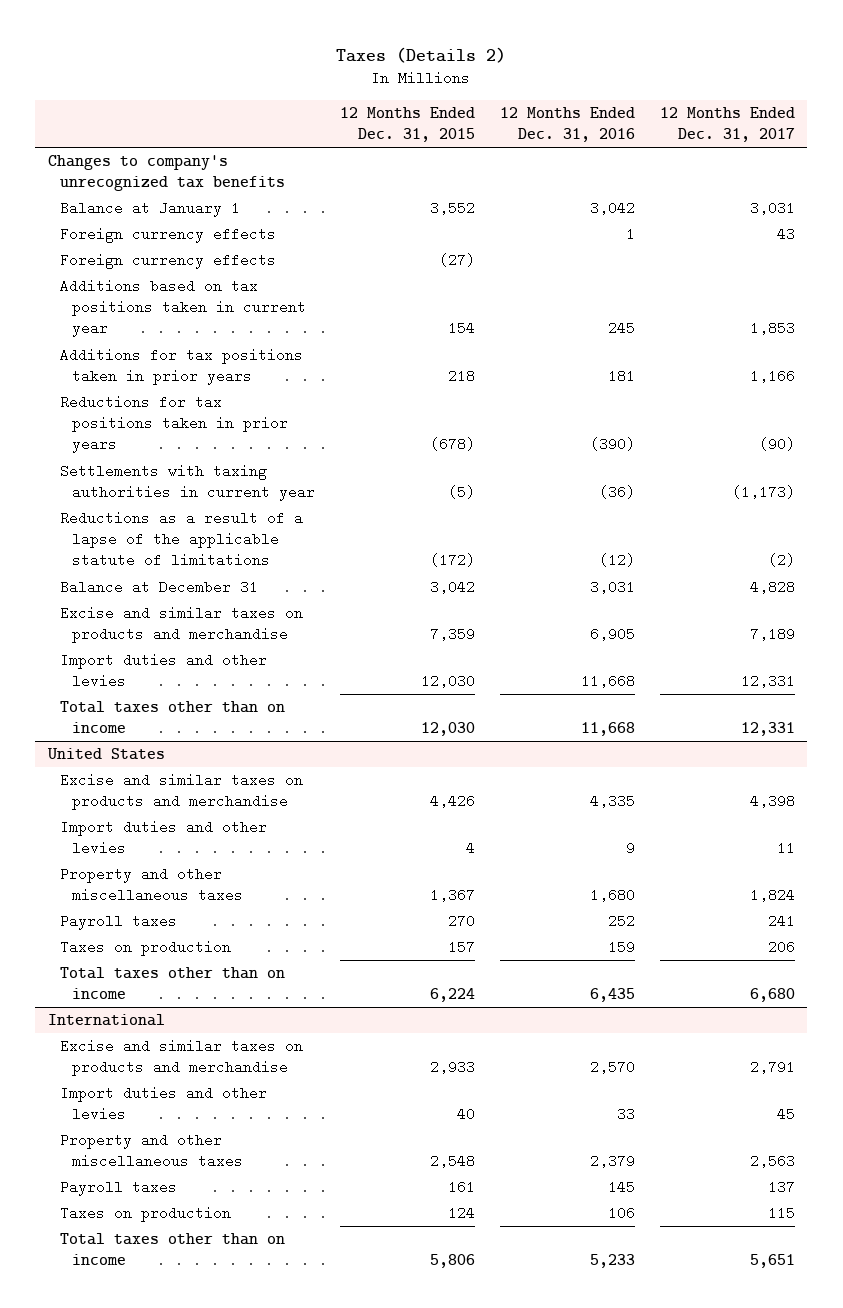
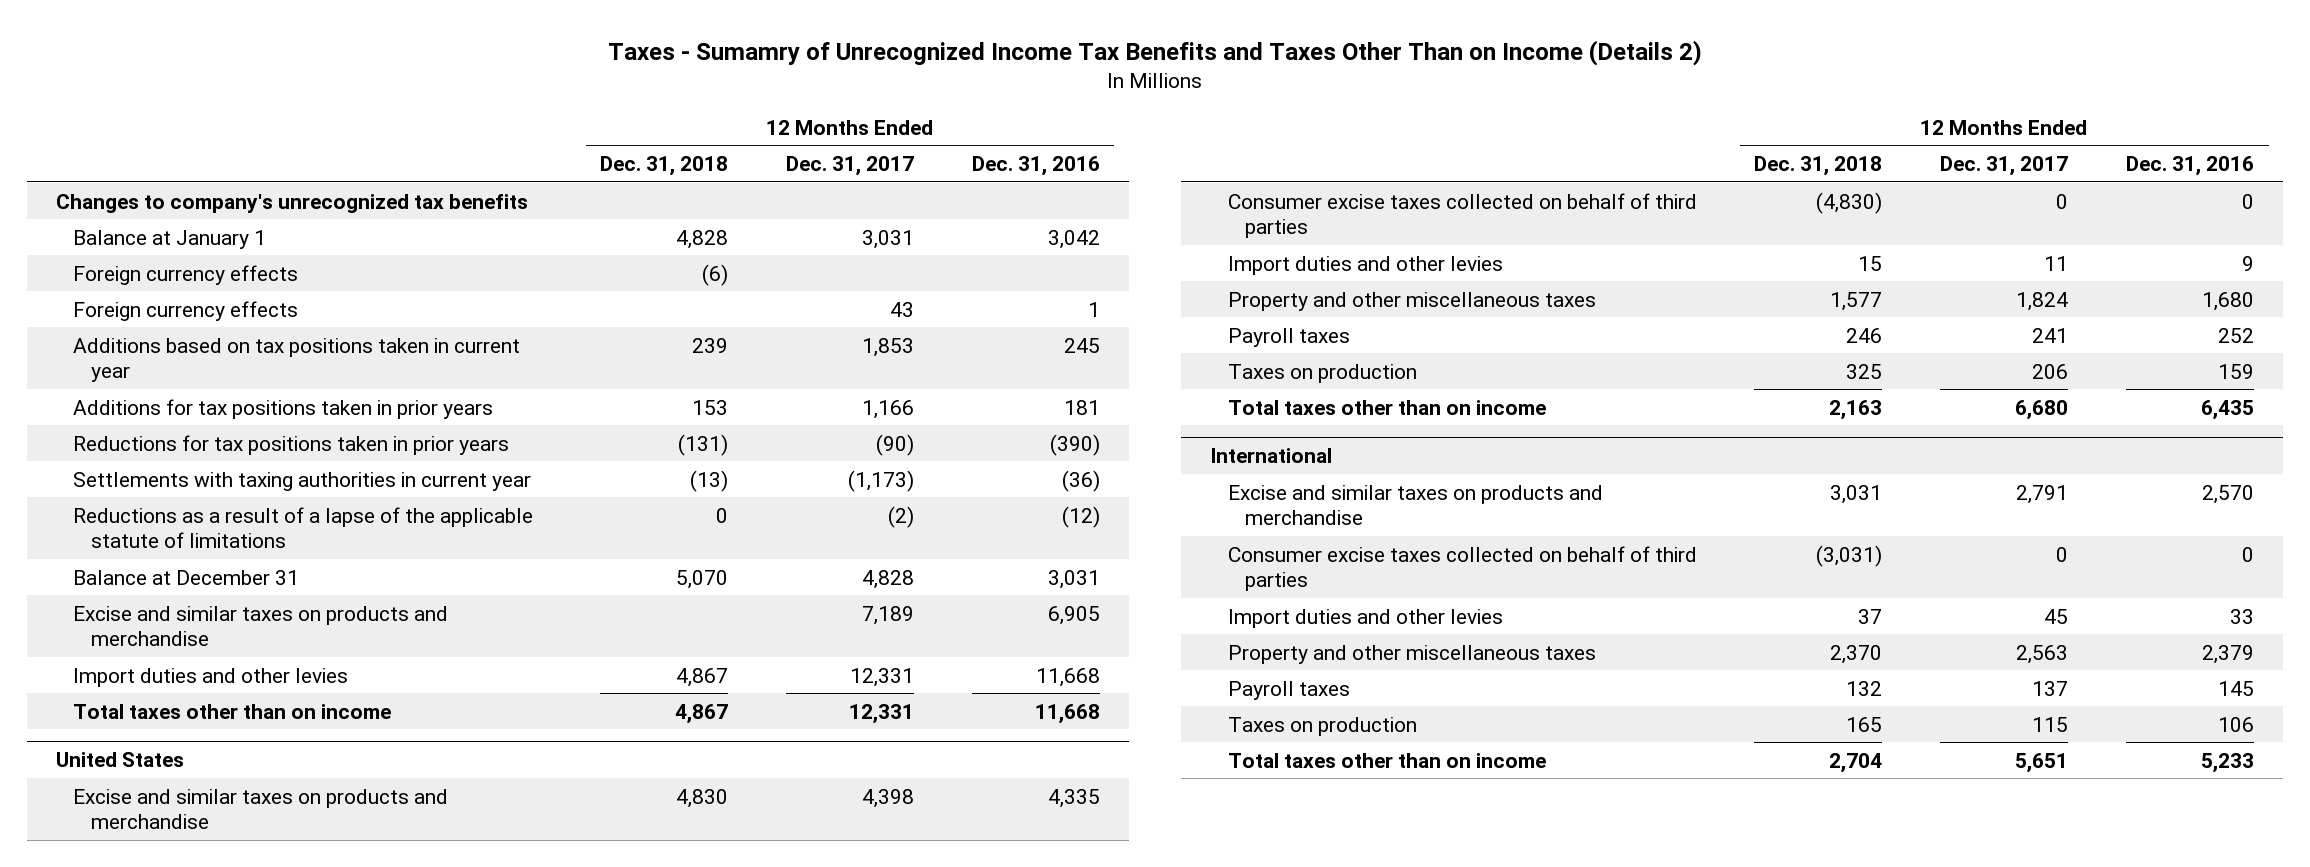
[336,46,507,63] Taxes (Details 2) -> [608,39,1703,66] Taxes - Sumamry of Unrecognized Income Tax Benefits and Taxes Other Than on Income (Details 2)
[340,106,476,143] 12 Months Ended Dec. 31, 2015 -> none
none -> [600,156,729,177] Dec. 31, 2018
[60,227,277,244] Foreign currency effects -> [73,300,299,321] Foreign currency effects
none -> [1227,192,1697,239] Consumer excise taxes collected on behalf of third parties
none -> [1227,545,1697,592] Consumer excise taxes collected on behalf of third parties

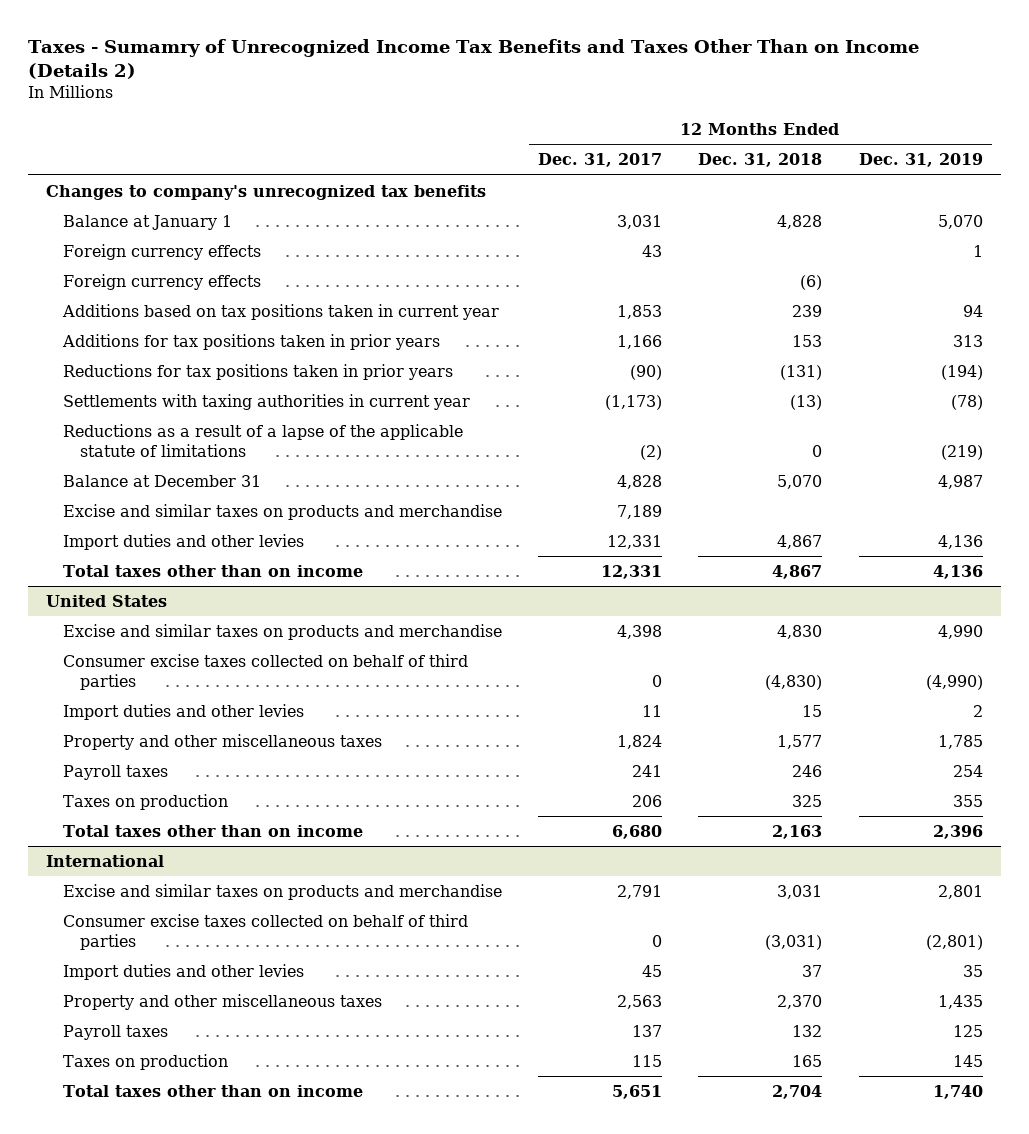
[971,156,1100,177] Dec. 31, 2016 -> none
none -> [858,153,983,168] Dec. 31, 2019
[73,264,299,285] Foreign currency effects -> [62,273,261,290] Foreign currency effects

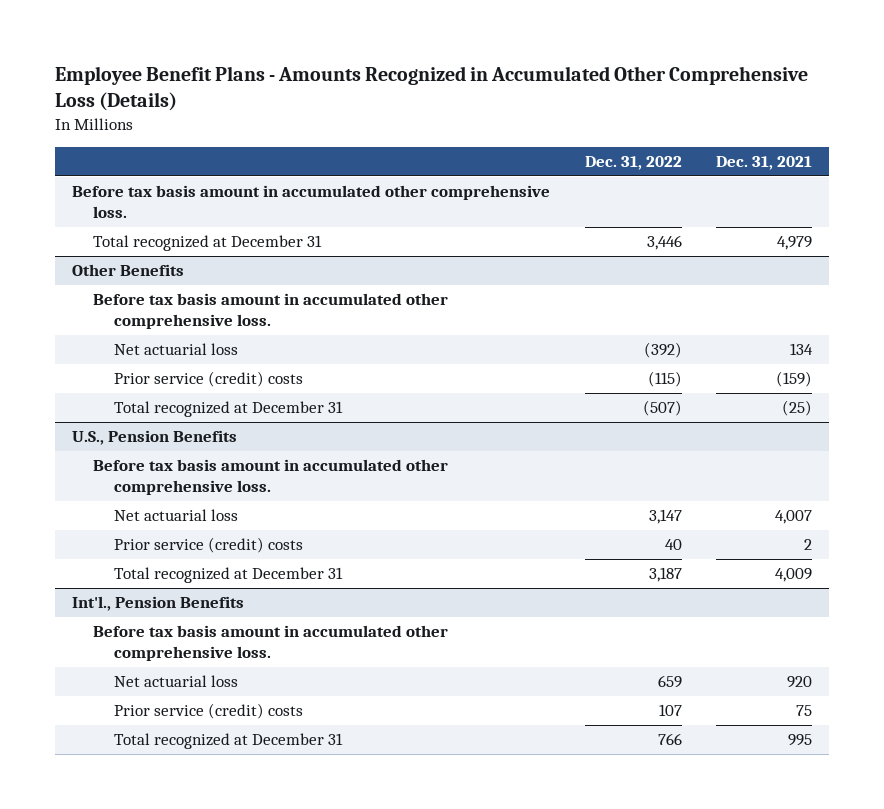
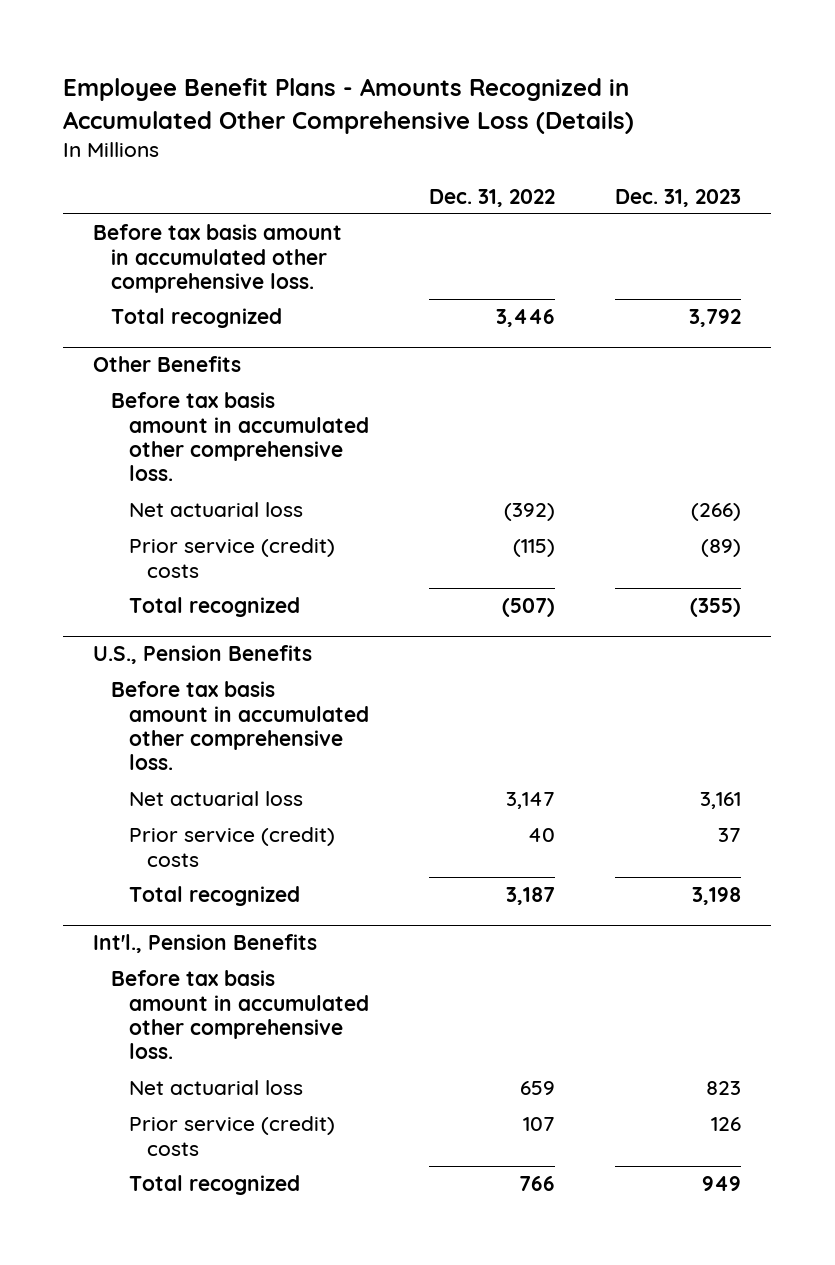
[716,156,813,171] Dec. 31, 2021 -> none
none -> [615,188,742,207] Dec. 31, 2023
[93,235,323,252] Total recognized at December 31 -> [111,308,283,329] Total recognized
[114,401,344,418] Total recognized at December 31 -> [129,597,301,618] Total recognized
[114,567,344,584] Total recognized at December 31 -> [129,886,301,907] Total recognized
[114,733,344,750] Total recognized at December 31 -> [129,1175,301,1196] Total recognized

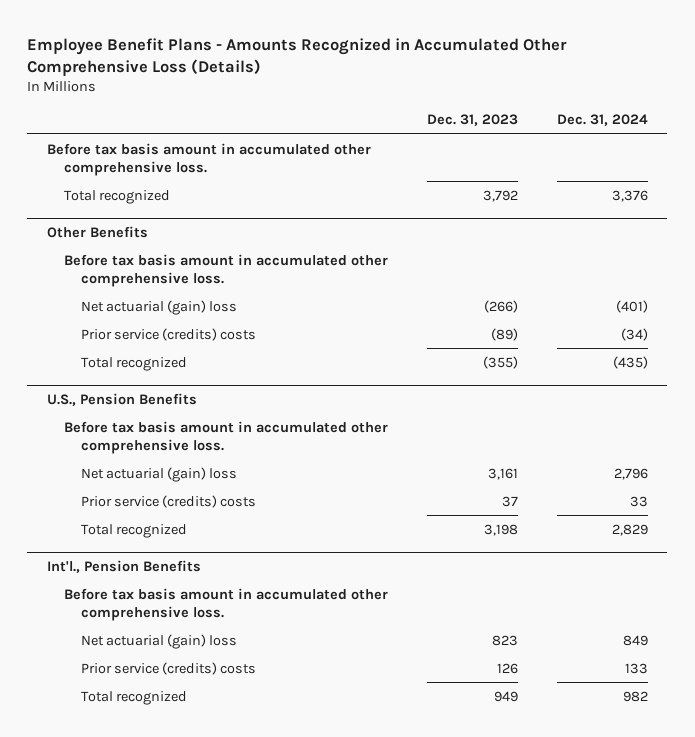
[429,188,556,207] Dec. 31, 2022 -> none
none -> [556,114,648,127] Dec. 31, 2024
[129,502,304,518] Net actuarial loss -> [80,299,237,315] Net actuarial (gain) loss
[129,538,336,578] Prior service (credit) costs -> [80,327,256,341] Prior service (credits) costs
[129,791,304,807] Net actuarial loss -> [80,466,237,482] Net actuarial (gain) loss
[129,827,336,867] Prior service (credit) costs -> [80,494,256,508] Prior service (credits) costs
[129,1080,304,1096] Net actuarial loss -> [80,633,237,649] Net actuarial (gain) loss
[129,1116,336,1156] Prior service (credit) costs -> [80,661,256,675] Prior service (credits) costs

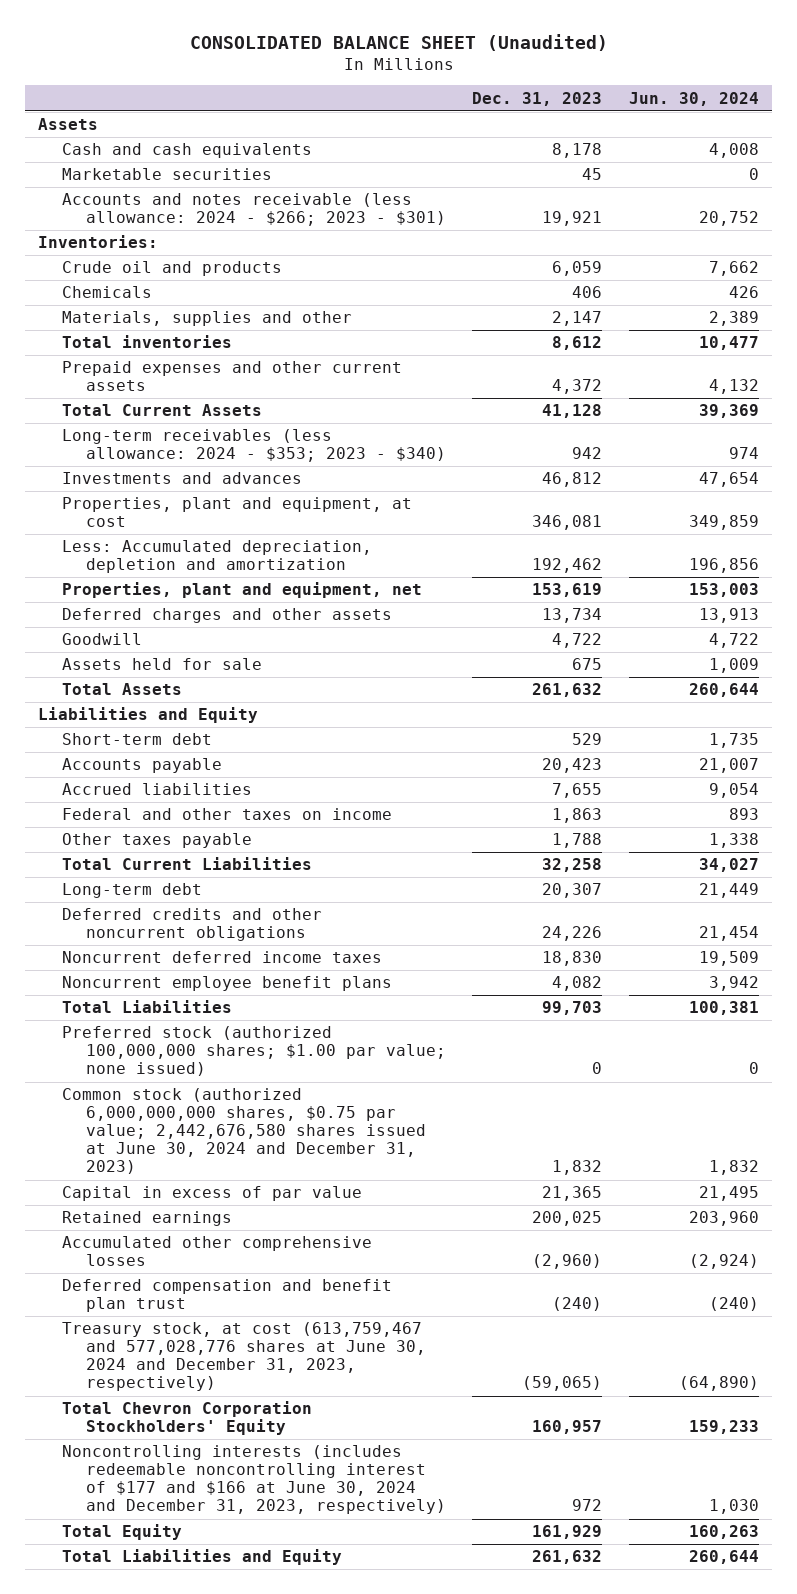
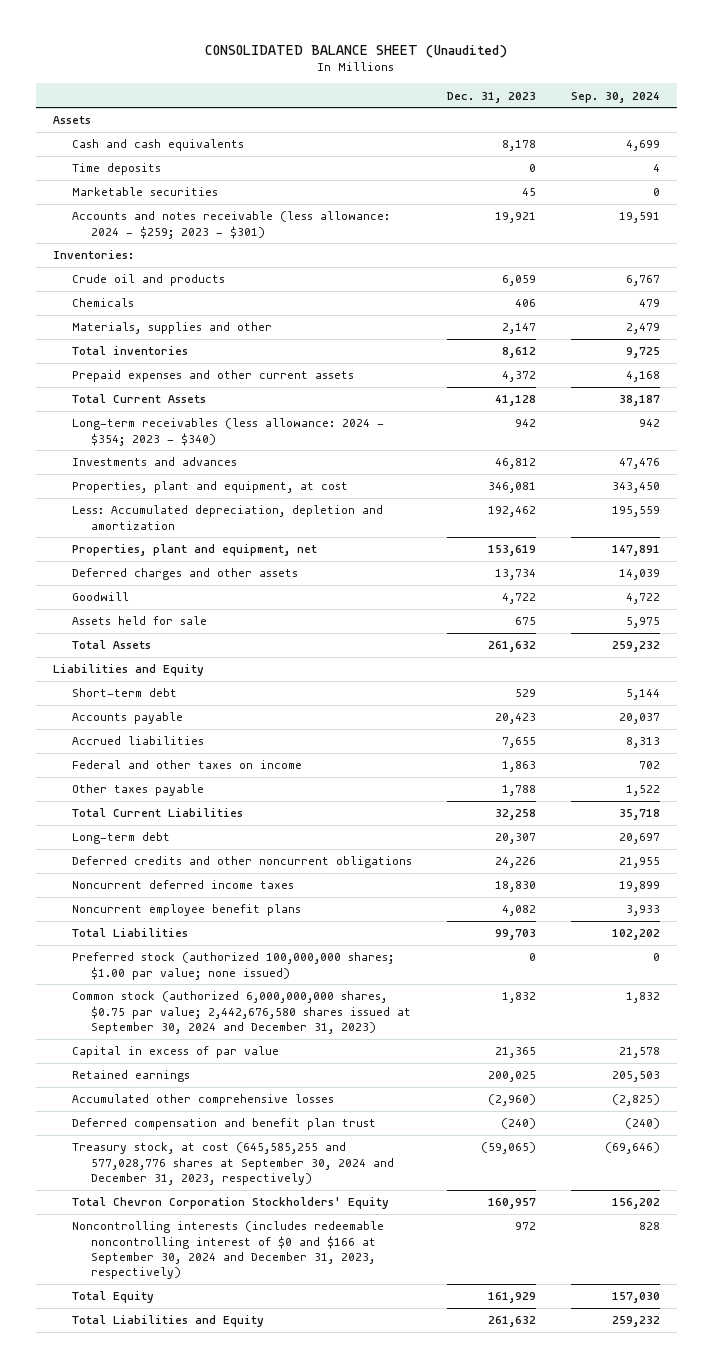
[628,91,759,106] Jun. 30, 2024 -> none
none -> [570,91,660,103] Sep. 30, 2024
none -> [72,163,162,176] Time deposits
[62,193,447,227] Accounts and notes receivable (less allowance: 2024 - $266; 2023 - $301) -> [72,211,391,239] Accounts and notes receivable (less allowance: 2024 - $259; 2023 - $301)
[62,429,447,463] Long-term receivables (less allowance: 2024 - $353; 2023 - $340) -> [72,418,385,446] Long-term receivables (less allowance: 2024 - $354; 2023 - $340)
[62,1088,427,1175] Common stock (authorized 6,000,000,000 shares, $0.75 par value; 2,442,676,580 shares issued at June 30, 2024 and December 31, 2023) -> [72,991,412,1034] Common stock (authorized 6,000,000,000 shares, $0.75 par value; 2,442,676,580 shares issued at September 30, 2024 and December 31, 2023)
[62,1322,427,1392] Treasury stock, at cost (613,759,467 and 577,028,776 shares at June 30, 2024 and December 31, 2023, respectively) -> [72,1142,395,1185] Treasury stock, at cost (645,585,255 and 577,028,776 shares at September 30, 2024 and December 31, 2023, respectively)
[62,1445,447,1515] Noncontrolling interests (includes redeemable noncontrolling interest of $177 and $166 at June 30, 2024 and December 31, 2023, respectively) -> [72,1221,385,1280] Noncontrolling interests (includes redeemable noncontrolling interest of $0 and $166 at September 30, 2024 and December 31, 2023, respectively)

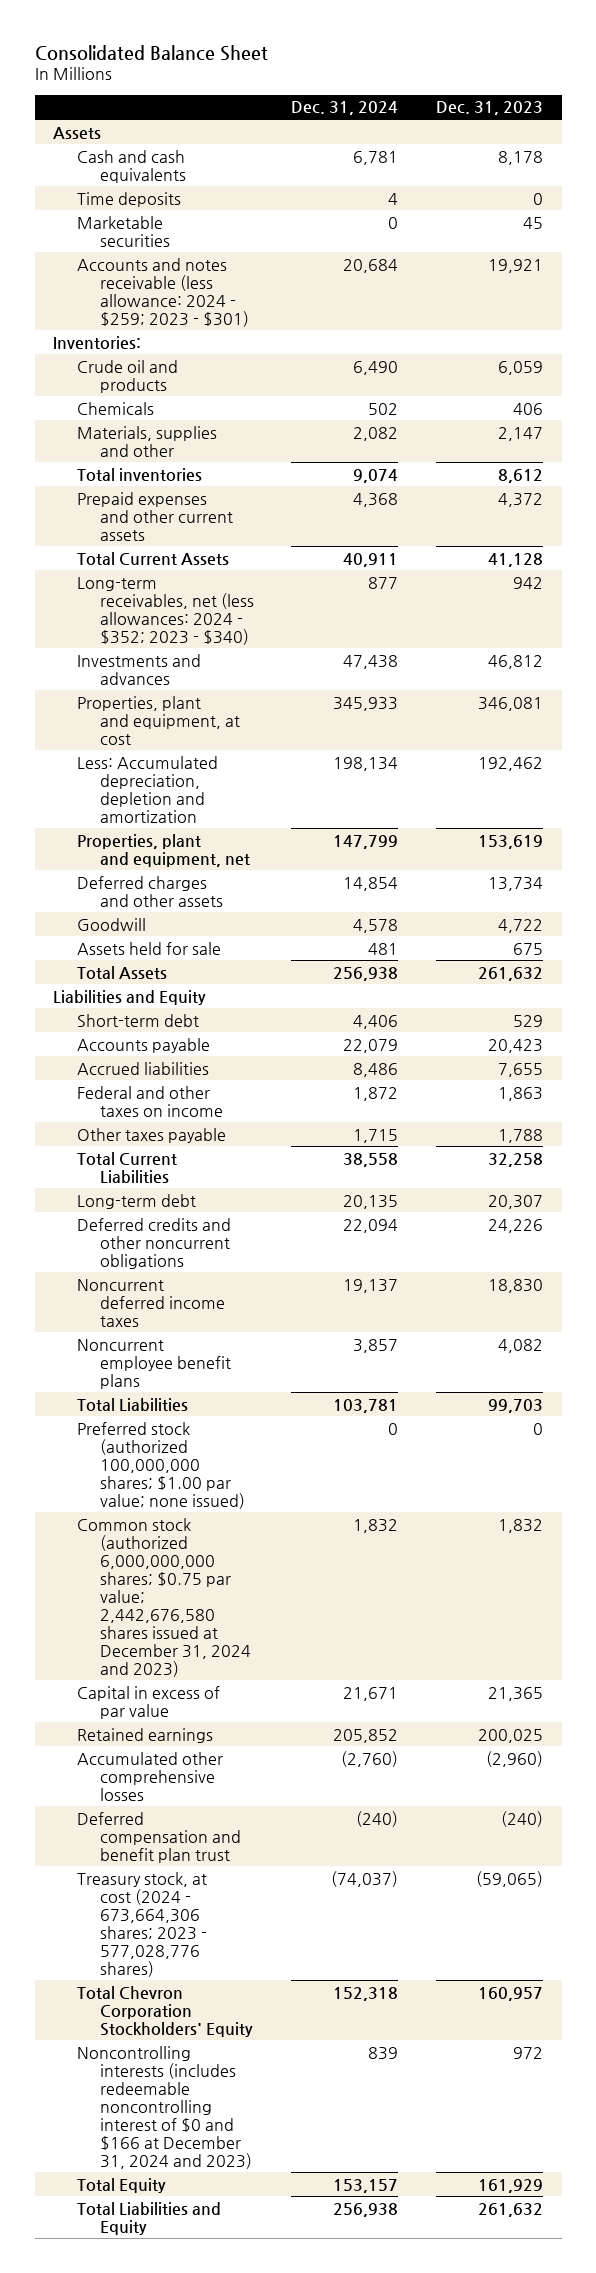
[205,44,508,58] CONSOLIDATED BALANCE SHEET (Unaudited) -> [34,44,268,61] Consolidated Balance Sheet
[570,91,660,103] Sep. 30, 2024 -> none
none -> [291,101,399,116] Dec. 31, 2024
[72,418,385,446] Long-term receivables (less allowance: 2024 - $354; 2023 - $340) -> [76,576,254,645] Long-term receivables, net (less allowances: 2024 - $352; 2023 - $340)
[72,991,412,1034] Common stock (authorized 6,000,000,000 shares, $0.75 par value; 2,442,676,580 shares issued at September 30, 2024 and December 31, 2023) -> [76,1517,251,1677] Common stock (authorized 6,000,000,000 shares; $0.75 par value; 2,442,676,580 shares issued at December 31, 2024 and 2023)
[72,1142,395,1185] Treasury stock, at cost (645,585,255 and 577,028,776 shares at September 30, 2024 and December 31, 2023, respectively) -> [76,1871,207,1977] Treasury stock, at cost (2024 - 673,664,306 shares; 2023 - 577,028,776 shares)
[72,1221,385,1280] Noncontrolling interests (includes redeemable noncontrolling interest of $0 and $166 at September 30, 2024 and December 31, 2023, respectively) -> [76,2045,252,2169] Noncontrolling interests (includes redeemable noncontrolling interest of $0 and $166 at December 31, 2024 and 2023)

